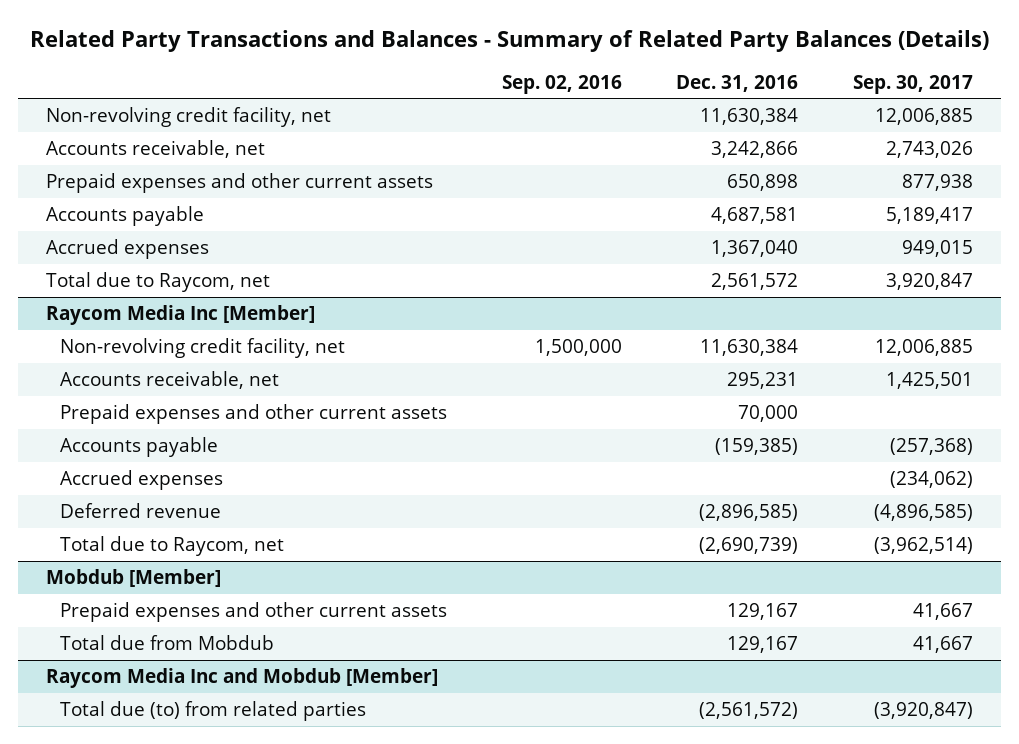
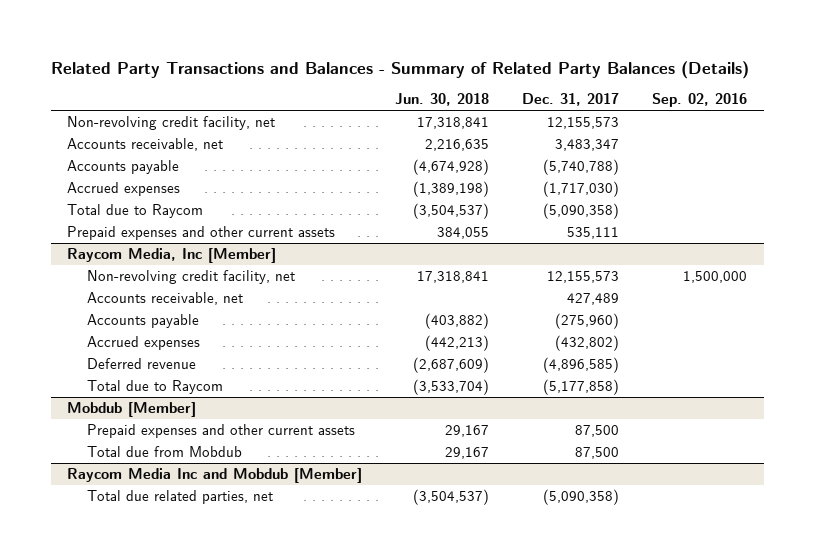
[676,74,799,92] Dec. 31, 2016 -> none
[853,74,974,94] Sep. 30, 2017 -> none
none -> [395,93,490,107] Jun. 30, 2018
none -> [522,93,620,107] Dec. 31, 2017
[45,271,270,292] Total due to Raycom, net -> [67,204,204,219] Total due to Raycom
[45,172,433,193] Prepaid expenses and other current assets -> [67,226,336,241] Prepaid expenses and other current assets
[45,304,315,325] Raycom Media Inc [Member] -> [67,248,277,264] Raycom Media, Inc [Member]
[59,403,447,424] Prepaid expenses and other current assets -> none
[59,535,284,556] Total due to Raycom, net -> [87,380,224,395] Total due to Raycom
[59,700,366,721] Total due (to) from related parties -> [87,490,274,505] Total due related parties, net

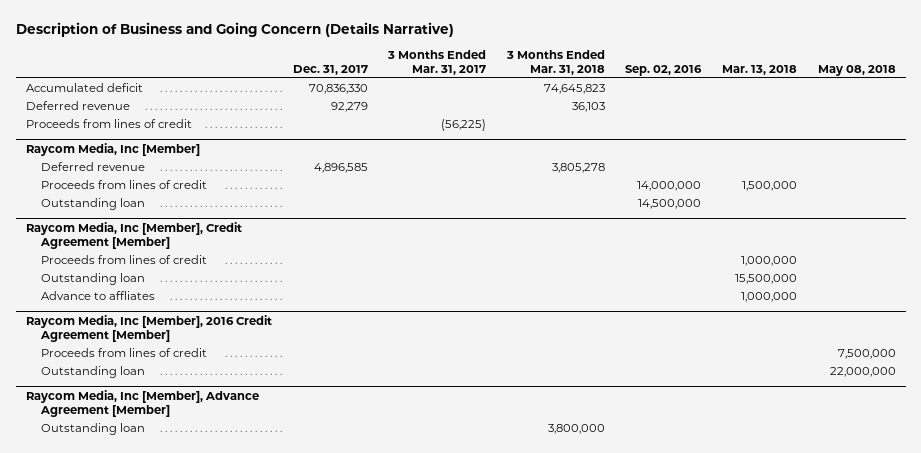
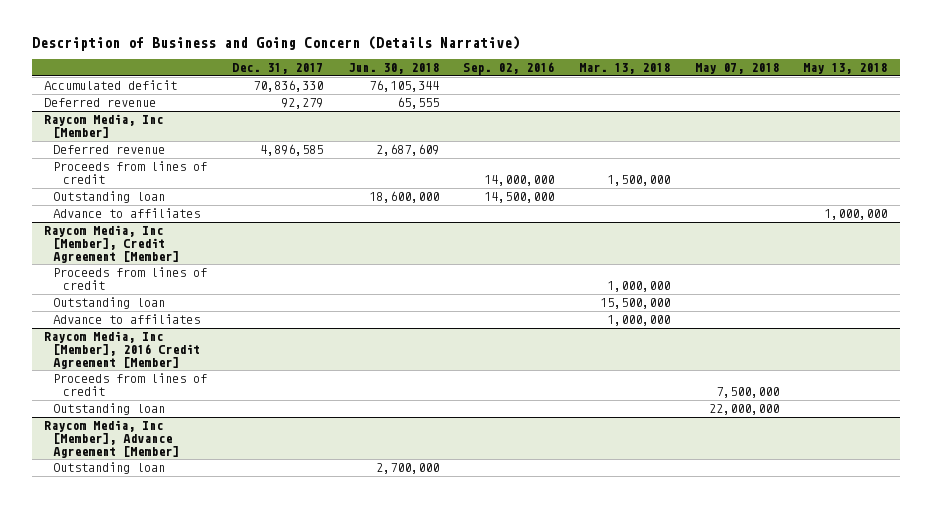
[387,49,487,75] 3 Months Ended Mar. 31, 2017 -> none
[505,49,605,75] 3 Months Ended Mar. 31, 2018 -> none
[817,64,896,76] May 08, 2018 -> none
none -> [347,63,439,75] Jun. 30, 2018
none -> [694,63,779,75] May 07, 2018
none -> [803,63,888,75] May 13, 2018
[25,119,192,129] Proceeds from lines of credit -> none
none -> [53,208,201,219] Advance to affiliates
[40,291,155,301] Advance to affliates -> [53,314,201,325] Advance to affiliates

